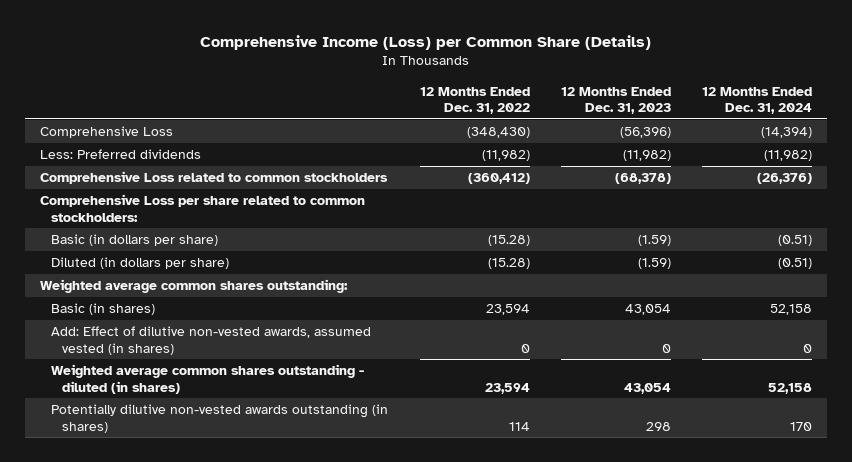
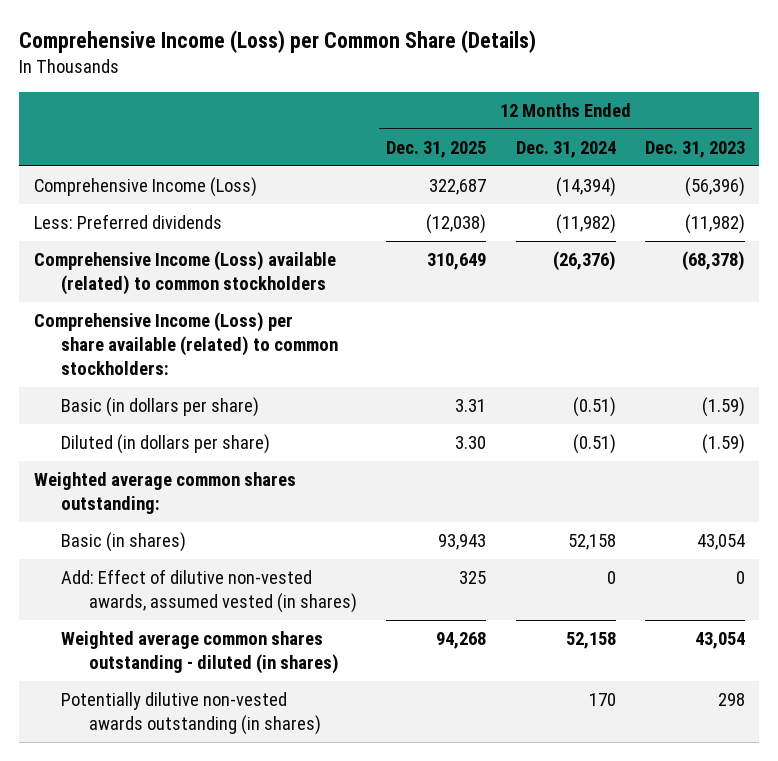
[419,86,530,115] 12 Months Ended Dec. 31, 2022 -> none
none -> [386,140,487,158] Dec. 31, 2025
[40,126,174,139] Comprehensive Loss -> [33,177,257,198] Comprehensive Income (Loss)
[40,171,389,185] Comprehensive Loss related to common stockholders -> [33,251,336,295] Comprehensive Income (Loss) available (related) to common stockholders
[40,194,366,222] Comprehensive Loss per share related to common stockholders: -> [33,312,339,375] Comprehensive Income (Loss) per share available (related) to common stockholders:

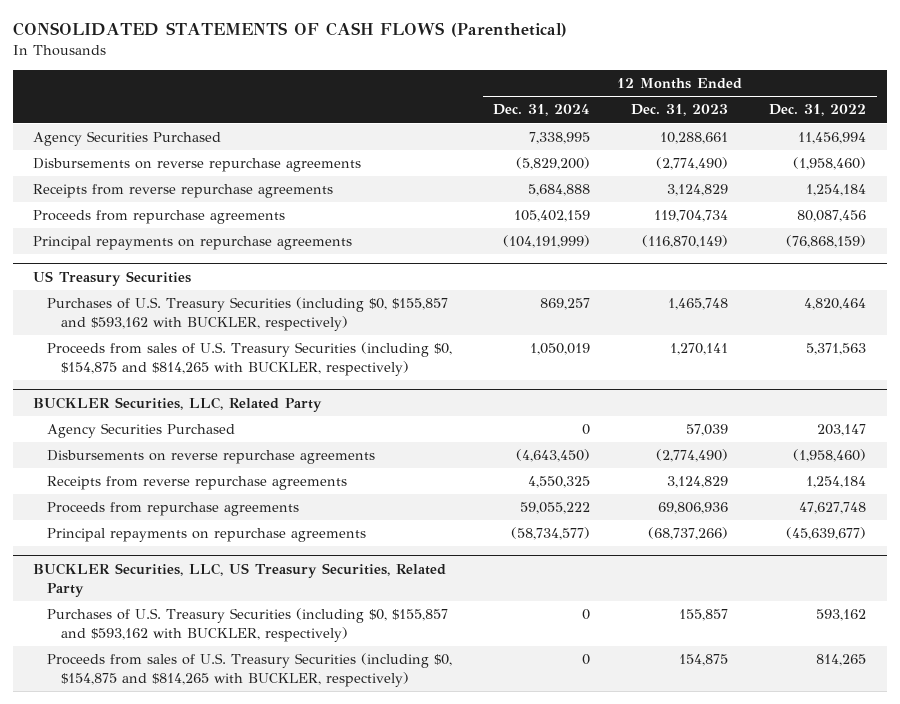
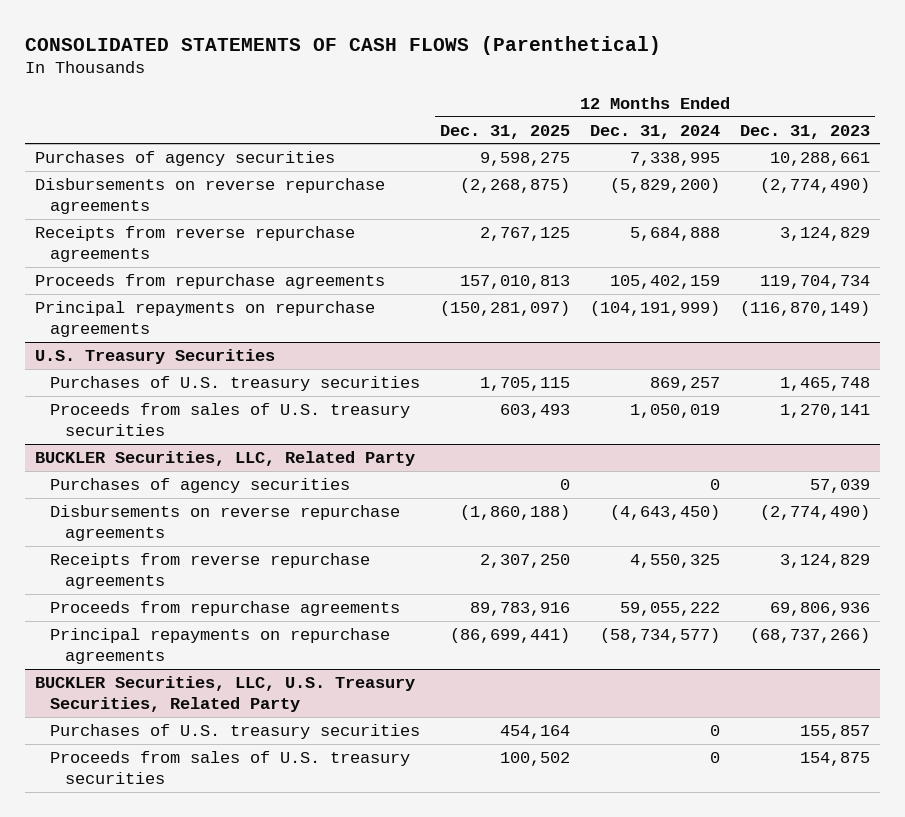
[769,104,867,117] Dec. 31, 2022 -> none
none -> [440,124,571,139] Dec. 31, 2025
[33,131,222,147] Agency Securities Purchased -> [34,150,335,166] Purchases of agency securities
[33,270,192,286] US Treasury Securities -> [34,348,275,364] U.S. Treasury Securities
[47,297,449,332] Purchases of U.S. Treasury Securities (including $0, $155,857 and $593,162 with BUCKLER, respectively) -> [50,375,421,391] Purchases of U.S. treasury securities
[47,342,453,377] Proceeds from sales of U.S. Treasury Securities (including $0, $154,875 and $814,265 with BUCKLER, respectively) -> [50,402,411,437] Proceeds from sales of U.S. treasury securities
[47,423,236,439] Agency Securities Purchased -> [50,477,351,493] Purchases of agency securities
[33,562,447,597] BUCKLER Securities, LLC, US Treasury Securities, Related Party -> [34,675,415,713] BUCKLER Securities, LLC, U.S. Treasury Securities, Related Party
[47,608,449,643] Purchases of U.S. Treasury Securities (including $0, $155,857 and $593,162 with BUCKLER, respectively) -> [50,723,421,739] Purchases of U.S. treasury securities
[47,653,453,688] Proceeds from sales of U.S. Treasury Securities (including $0, $154,875 and $814,265 with BUCKLER, respectively) -> [50,750,411,785] Proceeds from sales of U.S. treasury securities

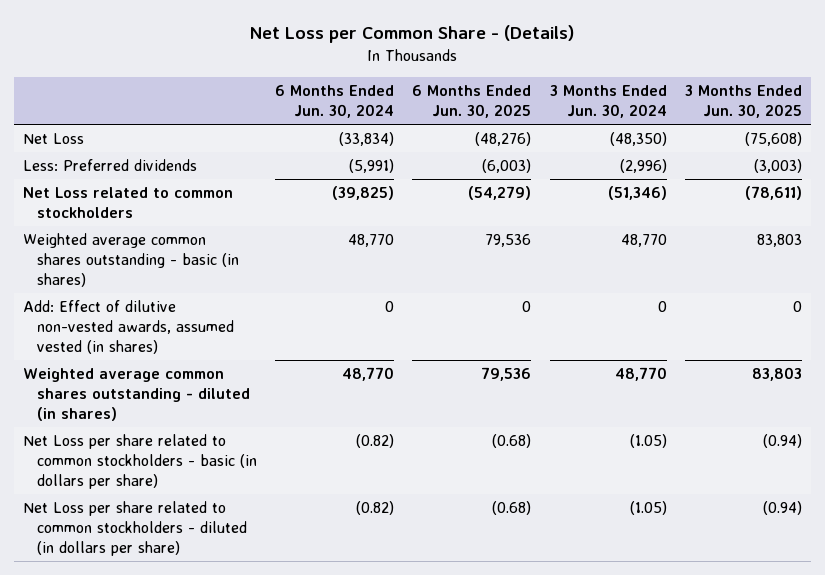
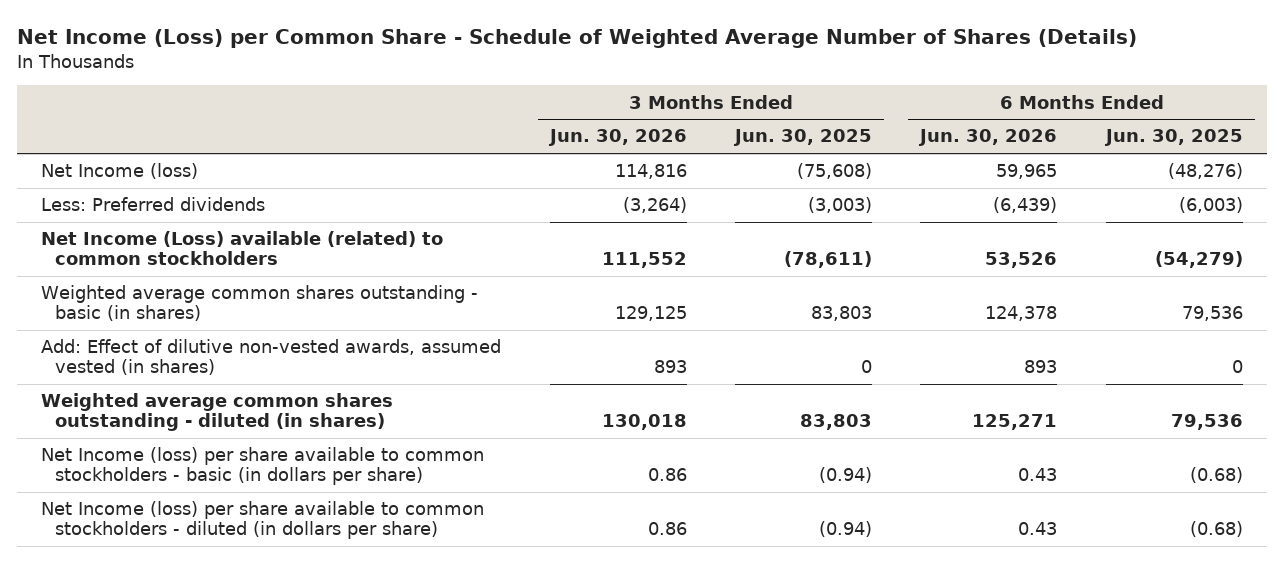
[249,25,575,44] Net Loss per Common Share - (Details) -> [17,29,1138,49] Net Income (Loss) per Common Share - Schedule of Weighted Average Number of Shares (Details)
[275,85,395,118] 6 Months Ended Jun. 30, 2024 -> none
[549,85,667,118] 3 Months Ended Jun. 30, 2024 -> none
none -> [547,129,687,147] Jun. 30, 2026
none -> [918,129,1058,147] Jun. 30, 2026
[23,133,85,145] Net Loss -> [41,163,199,180] Net Income (loss)
[23,187,234,218] Net Loss related to common stockholders -> [41,231,444,266] Net Income (Loss) available (related) to common stockholders
[23,434,258,489] Net Loss per share related to common stockholders - basic (in dollars per share) -> [41,447,485,486] Net Income (loss) per share available to common stockholders - basic (in dollars per share)
[23,501,248,556] Net Loss per share related to common stockholders - diluted (in dollars per share) -> [41,501,485,540] Net Income (loss) per share available to common stockholders - diluted (in dollars per share)

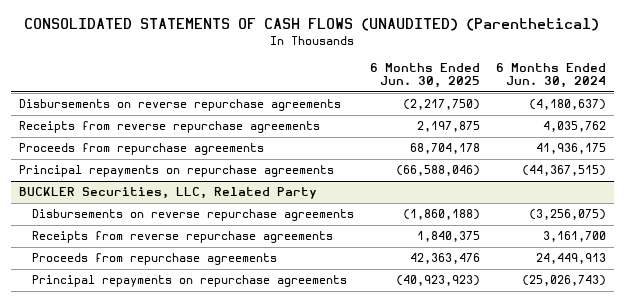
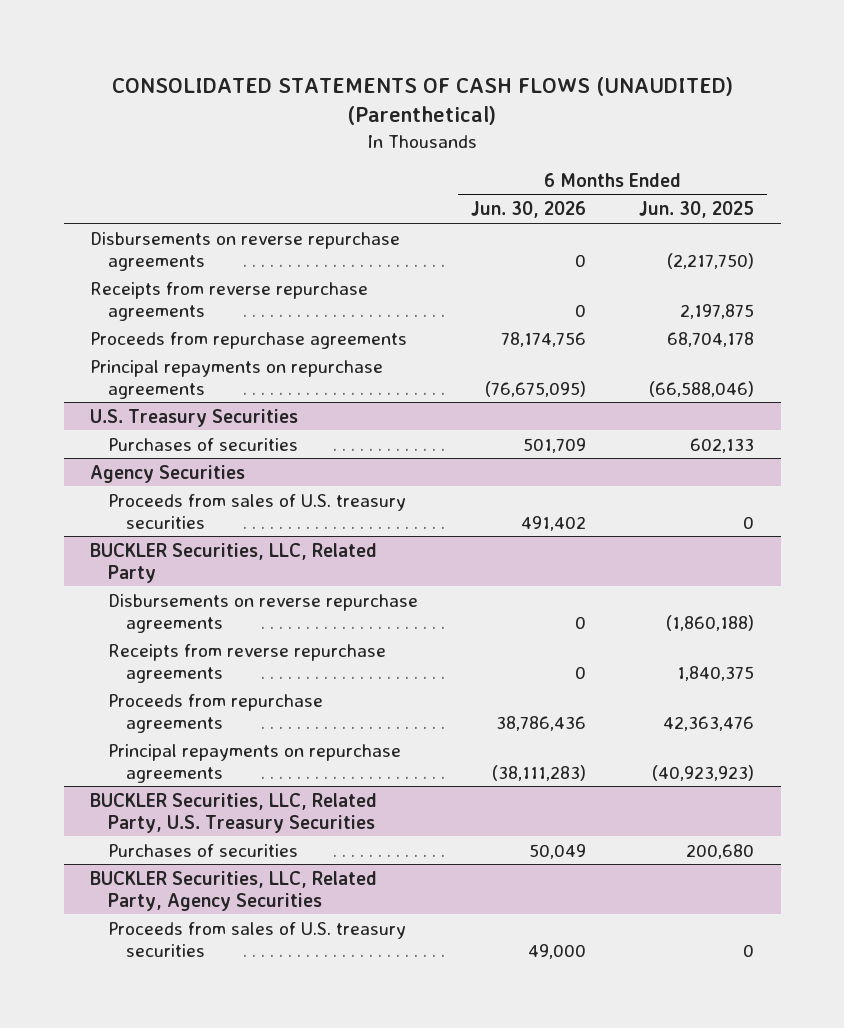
[495,62,606,89] 6 Months Ended Jun. 30, 2024 -> none
none -> [471,201,587,219] Jun. 30, 2026
none -> [90,408,299,427] U.S. Treasury Securities
none -> [108,437,299,451] Purchases of securities
none -> [90,464,246,483] Agency Securities
none -> [108,493,407,529] Proceeds from sales of U.S. treasury securities
none -> [90,792,378,833] BUCKLER Securities, LLC, Related Party, U.S. Treasury Securities
none -> [108,843,299,857] Purchases of securities
none -> [90,870,378,911] BUCKLER Securities, LLC, Related Party, Agency Securities
none -> [108,921,407,957] Proceeds from sales of U.S. treasury securities

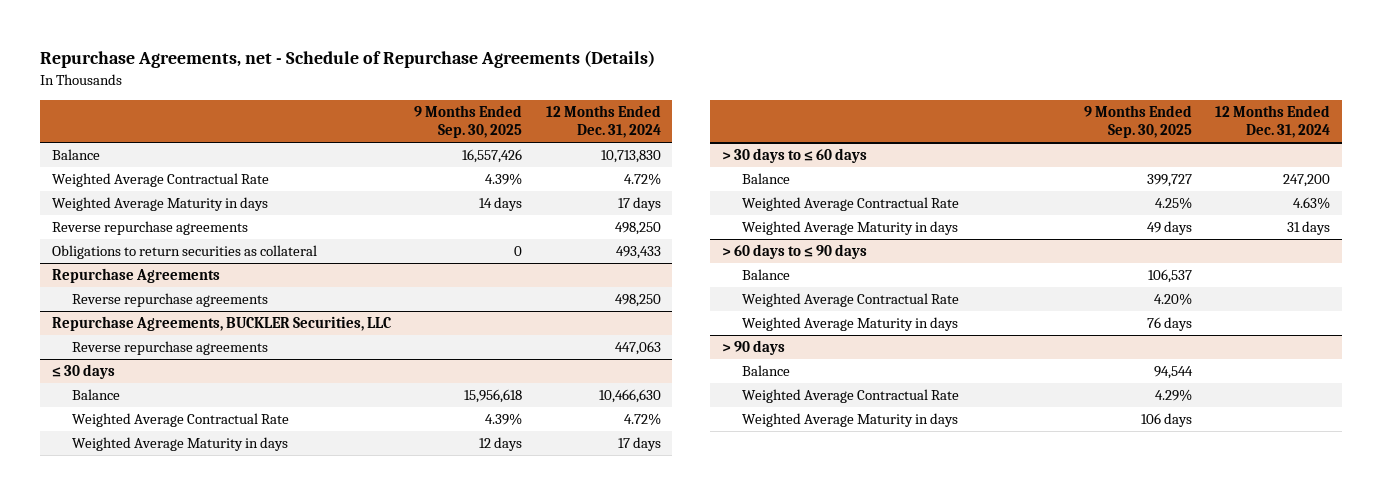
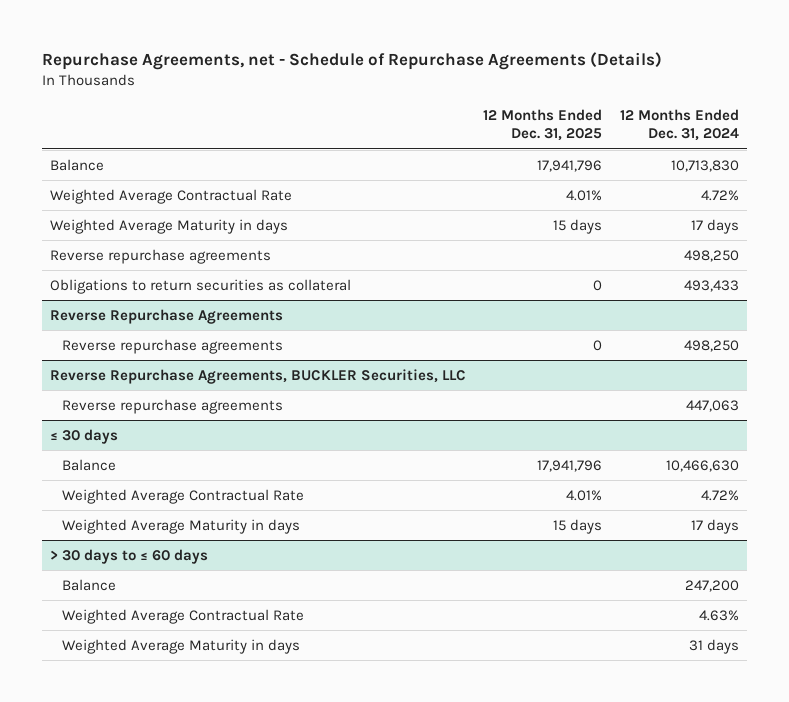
[414,104,523,139] 9 Months Ended Sep. 30, 2025 -> none
none -> [483,108,603,142] 12 Months Ended Dec. 31, 2025
[52,268,221,284] Repurchase Agreements -> [50,308,284,324] Reverse Repurchase Agreements
[52,316,392,332] Repurchase Agreements, BUCKLER Securities, LLC -> [50,368,467,384] Reverse Repurchase Agreements, BUCKLER Securities, LLC
[721,244,867,260] > 60 days to ≤ 90 days -> none
[742,269,791,281] Balance -> none
[742,293,960,308] Weighted Average Contractual Rate -> none
[742,317,959,332] Weighted Average Maturity in days -> none
[721,340,785,356] > 90 days -> none
[742,365,791,377] Balance -> none
[742,389,960,404] Weighted Average Contractual Rate -> none
[742,413,959,428] Weighted Average Maturity in days -> none

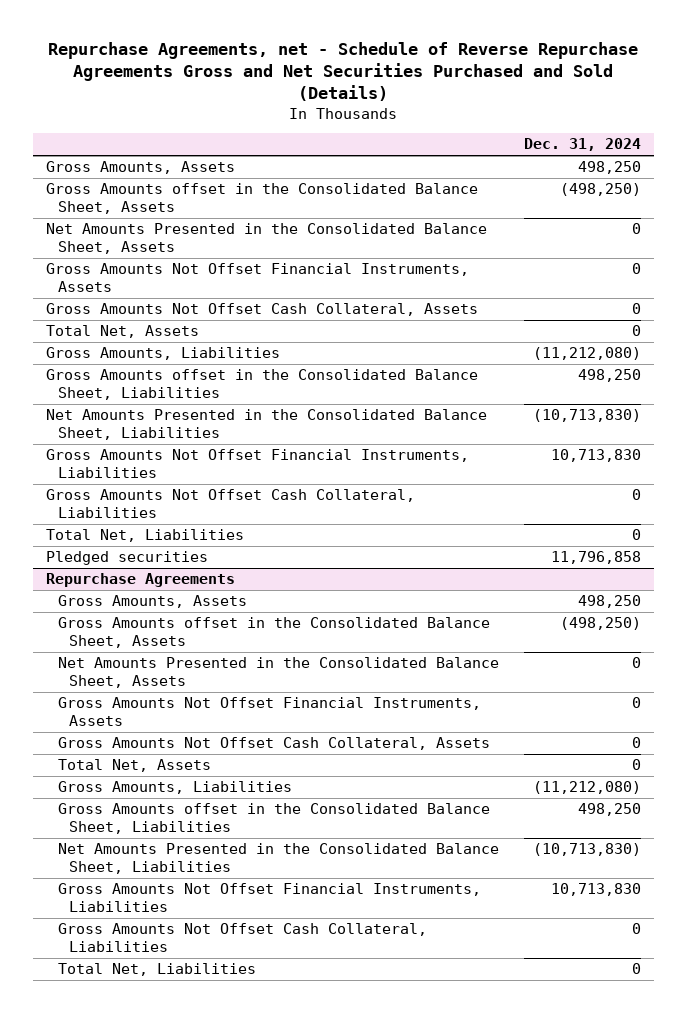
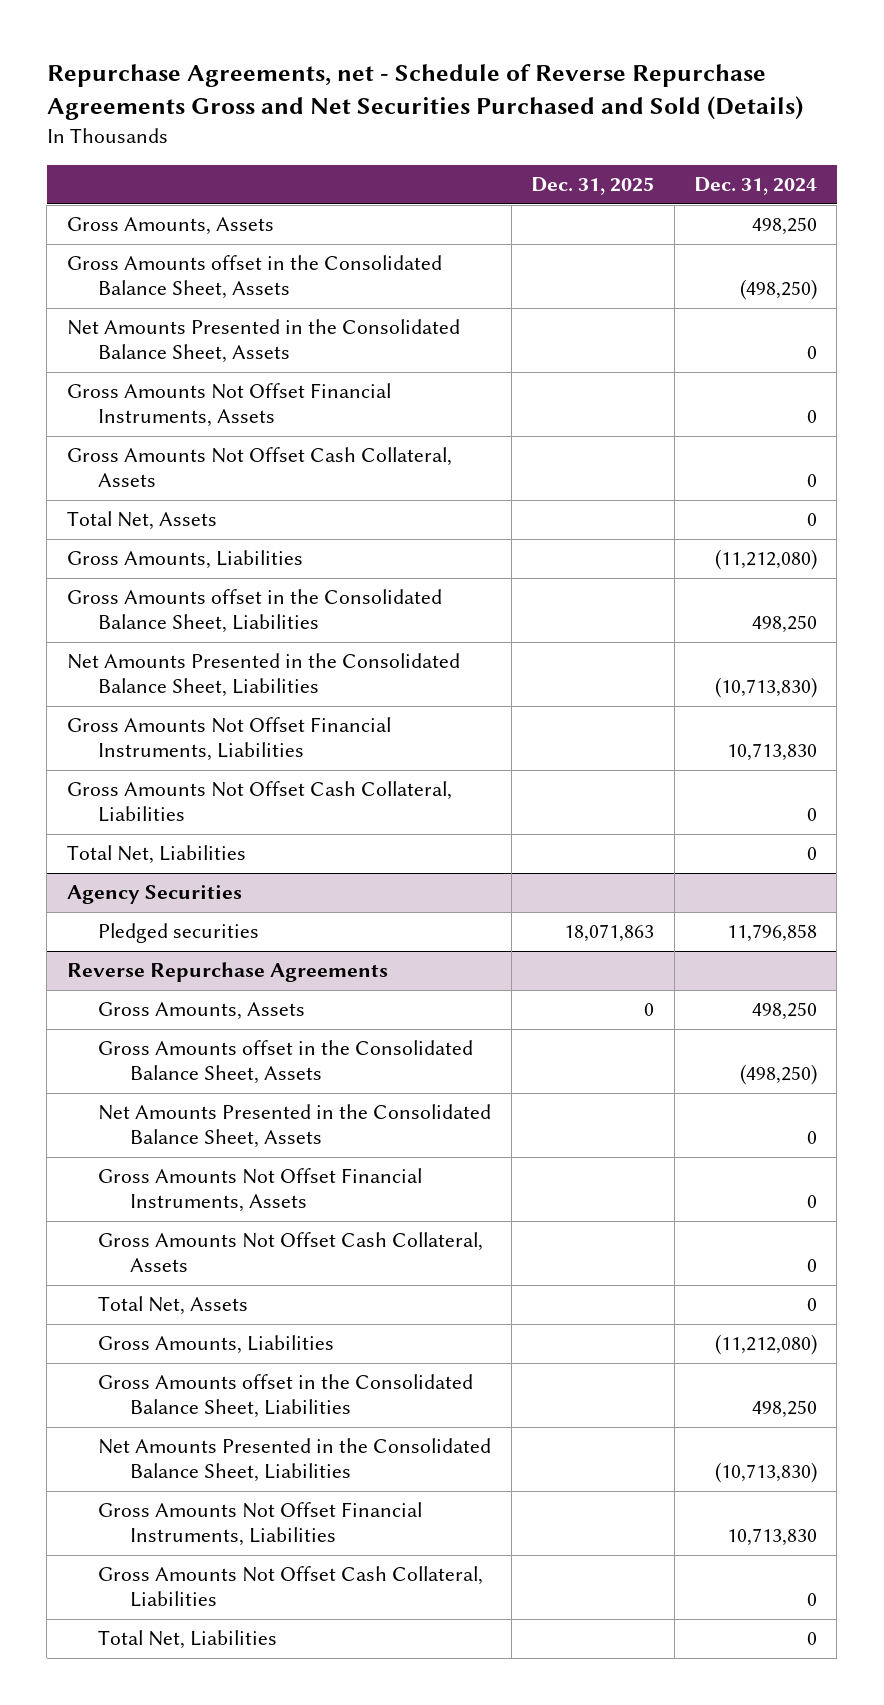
none -> [531,177,655,196] Dec. 31, 2025
none -> [66,885,242,905] Agency Securities
[45,573,235,588] Repurchase Agreements -> [66,962,388,983] Reverse Repurchase Agreements

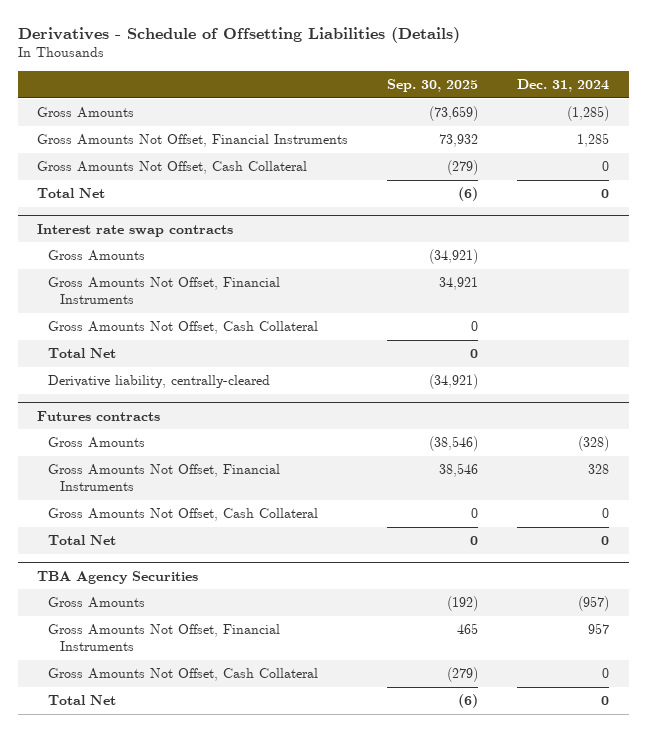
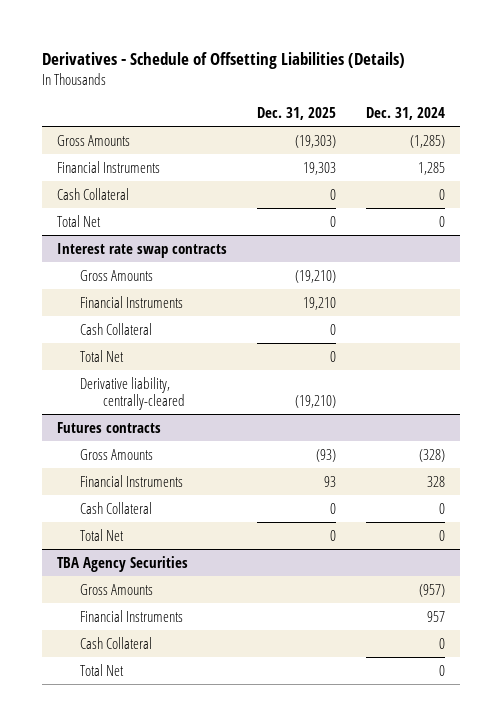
[387,79,479,93] Sep. 30, 2025 -> none
none -> [256,107,336,121] Dec. 31, 2025
[37,134,349,148] Gross Amounts Not Offset, Financial Instruments -> [57,160,161,173] Financial Instruments
[37,161,308,175] Gross Amounts Not Offset, Cash Collateral -> [57,187,130,200] Cash Collateral
[48,277,281,305] Gross Amounts Not Offset, Financial Instruments -> [79,295,183,308] Financial Instruments
[48,321,319,335] Gross Amounts Not Offset, Cash Collateral -> [79,322,152,335] Cash Collateral
[48,464,281,492] Gross Amounts Not Offset, Financial Instruments -> [79,474,183,487] Financial Instruments
[48,508,319,522] Gross Amounts Not Offset, Cash Collateral -> [79,501,152,514] Cash Collateral
[48,624,281,652] Gross Amounts Not Offset, Financial Instruments -> [79,609,183,622] Financial Instruments
[48,668,319,682] Gross Amounts Not Offset, Cash Collateral -> [79,636,152,649] Cash Collateral

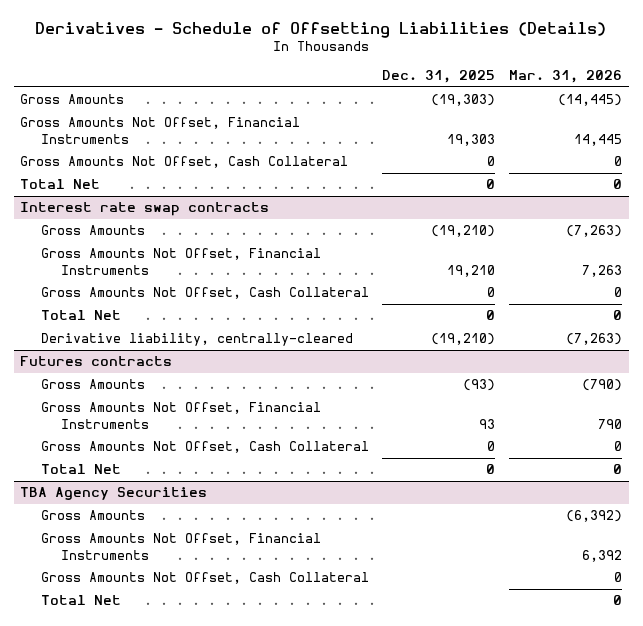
[365,107,445,121] Dec. 31, 2024 -> none
none -> [509,70,623,84] Mar. 31, 2026
[57,160,161,173] Financial Instruments -> [20,117,301,145] Gross Amounts Not Offset, Financial Instruments
[57,187,130,200] Cash Collateral -> [20,156,349,169] Gross Amounts Not Offset, Cash Collateral
[79,295,183,308] Financial Instruments -> [40,248,321,276] Gross Amounts Not Offset, Financial Instruments
[79,322,152,335] Cash Collateral -> [40,287,369,300] Gross Amounts Not Offset, Cash Collateral
[79,474,183,487] Financial Instruments -> [40,402,321,430] Gross Amounts Not Offset, Financial Instruments
[79,501,152,514] Cash Collateral -> [40,441,369,454] Gross Amounts Not Offset, Cash Collateral
[79,609,183,622] Financial Instruments -> [40,533,321,561] Gross Amounts Not Offset, Financial Instruments
[79,636,152,649] Cash Collateral -> [40,572,369,585] Gross Amounts Not Offset, Cash Collateral

